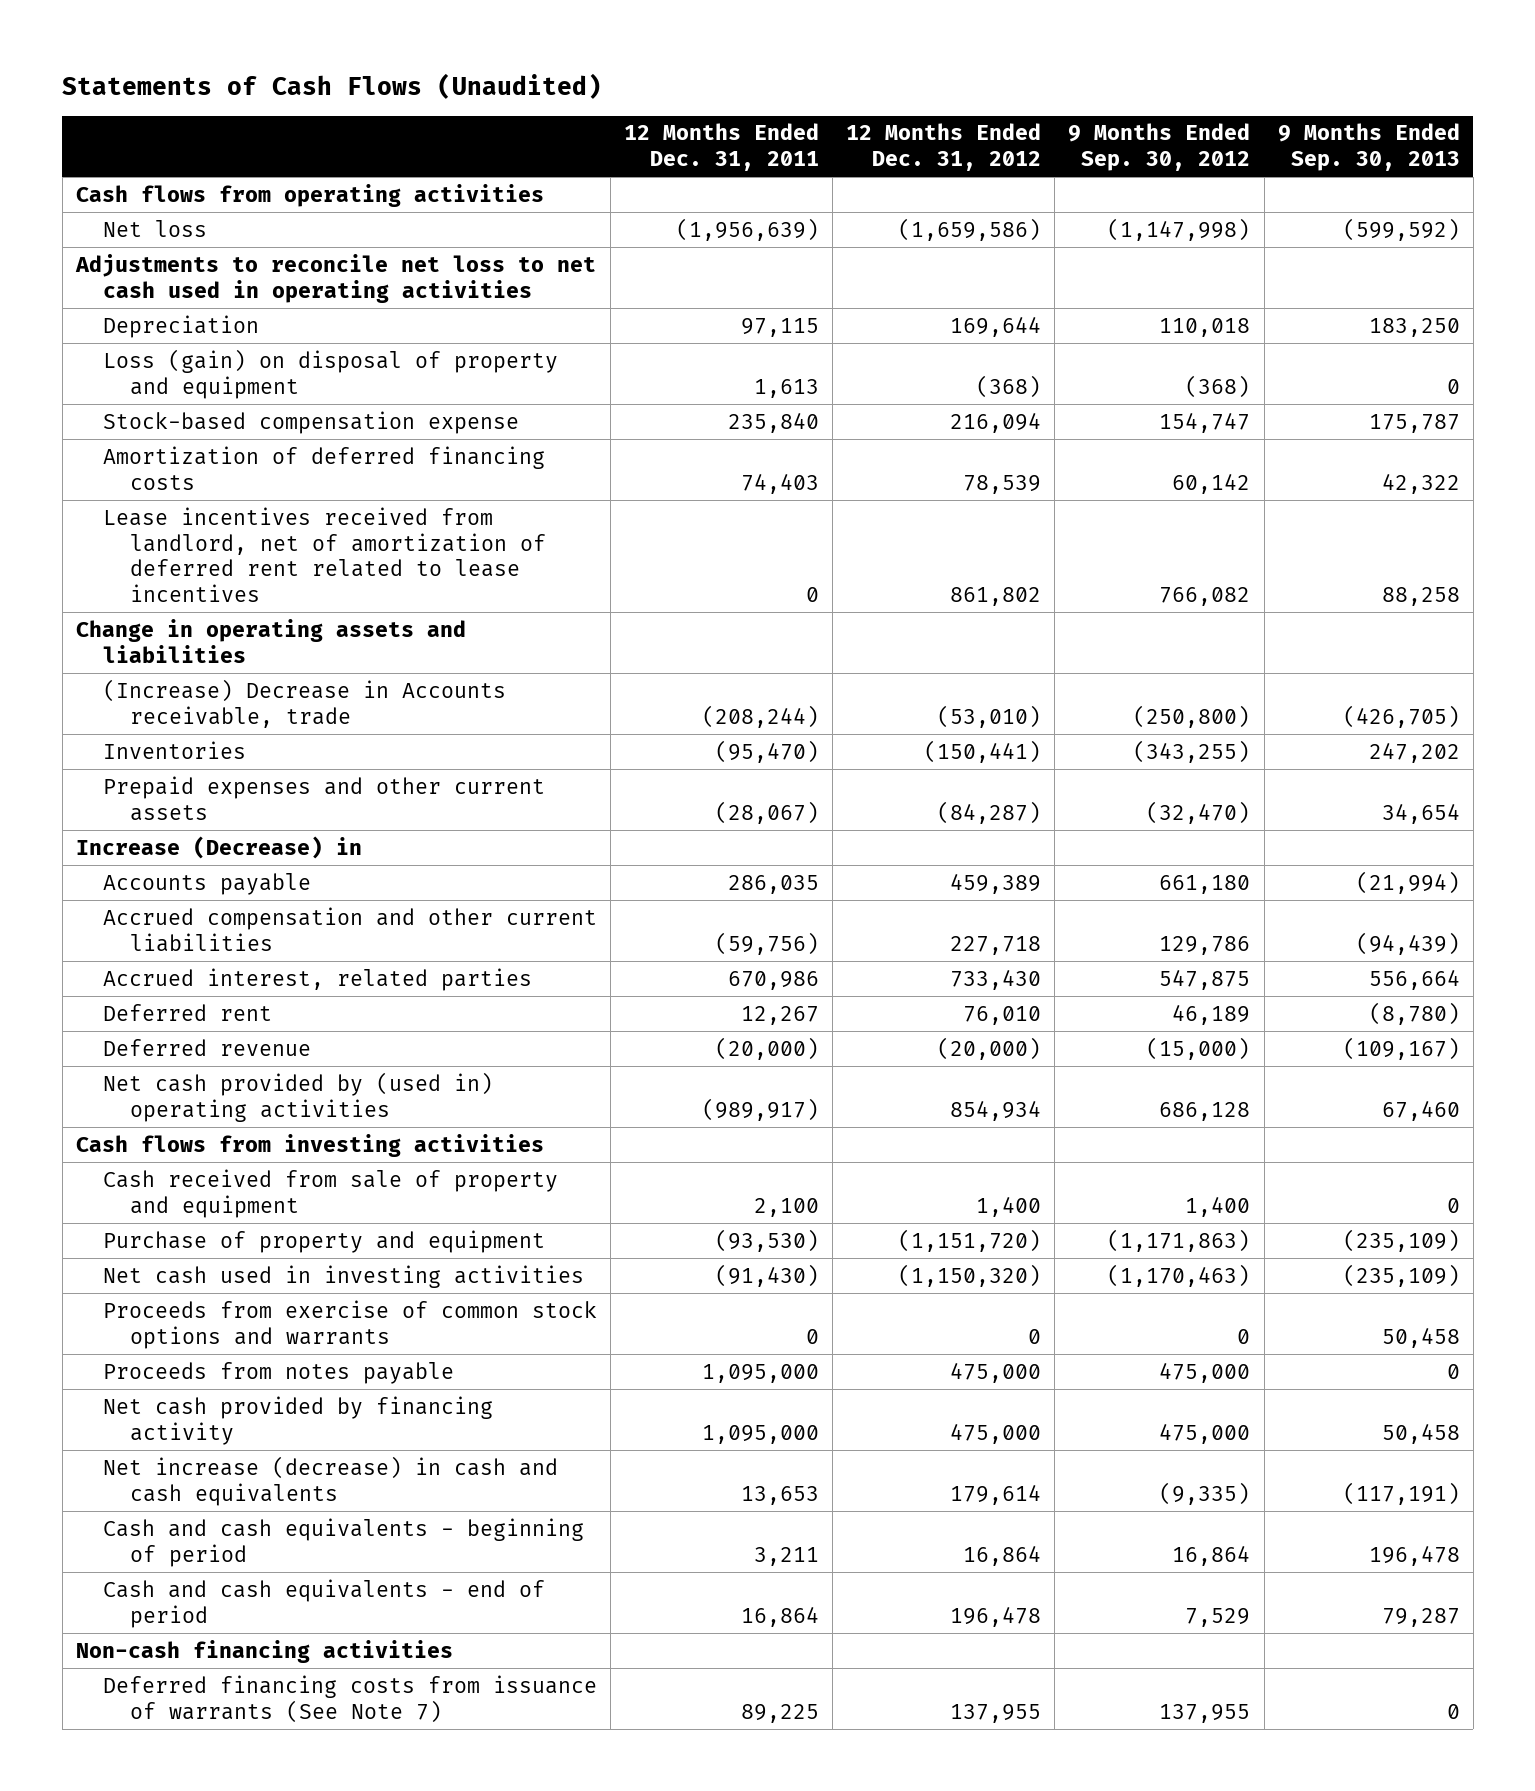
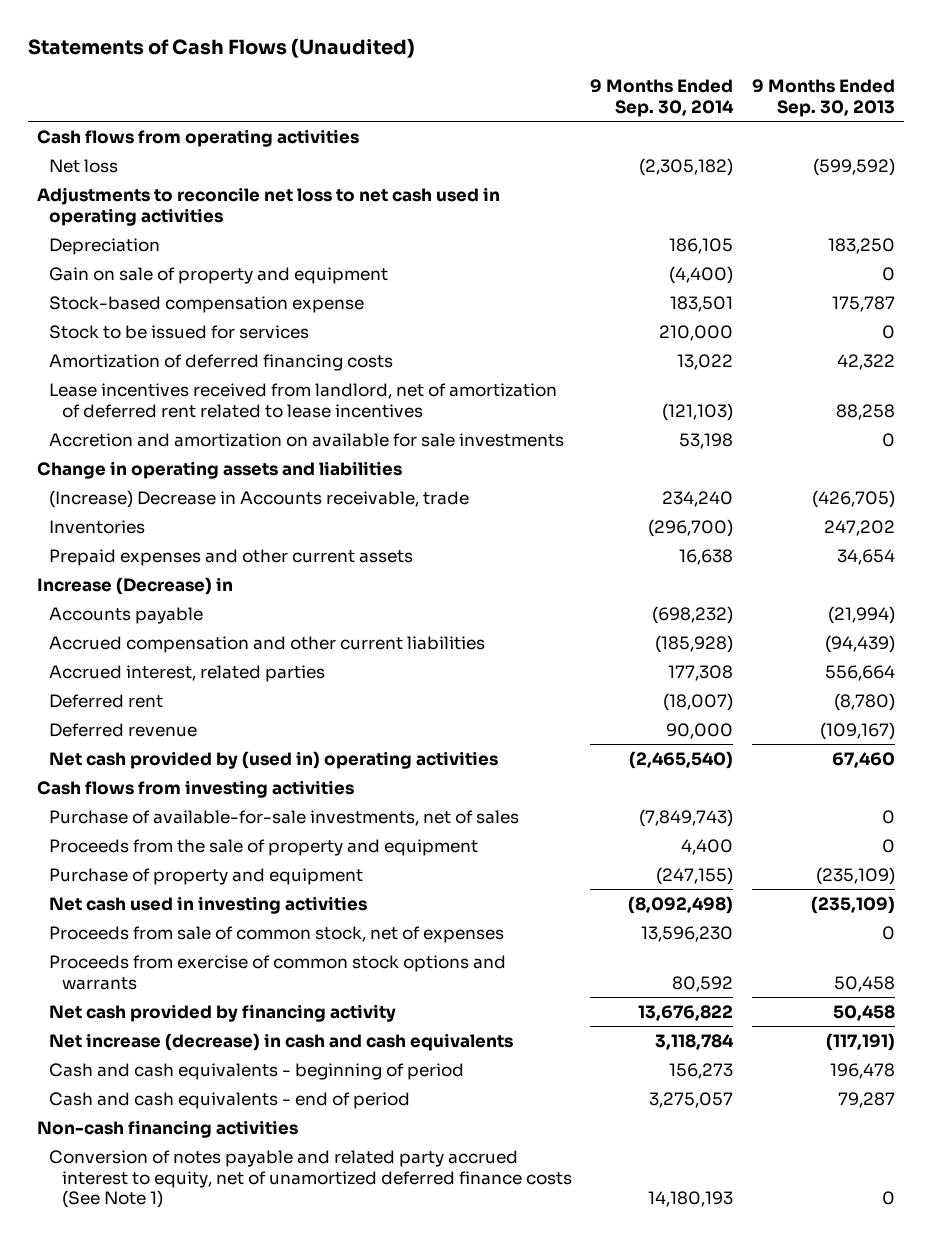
[624,123,820,172] 12 Months Ended Dec. 31, 2011 -> none
[846,123,1042,172] 12 Months Ended Dec. 31, 2012 -> none
[1068,123,1251,172] 9 Months Ended Sep. 30, 2012 -> none
none -> [590,79,735,118] 9 Months Ended Sep. 30, 2014
[102,348,558,399] Loss (gain) on disposal of property and equipment -> [49,266,389,284] Gain on sale of property and equipment
none -> [49,324,310,339] Stock to be issued for services
none -> [49,432,565,447] Accretion and amortization on available for sale investments
none -> [49,809,520,826] Purchase of available-for-sale investments, net of sales
[102,1168,558,1218] Cash received from sale of property and equipment -> [49,838,479,856] Proceeds from the sale of property and equipment
none -> [49,925,505,943] Proceeds from sale of common stock, net of expenses
[102,1361,454,1384] Proceeds from notes payable -> none
[102,1674,597,1723] Deferred financing costs from issuance of warrants (See Note 7) -> none
none -> [49,1149,572,1209] Conversion of notes payable and related party accrued interest to equity, net of unamortized deferred finance costs (See Note 1)

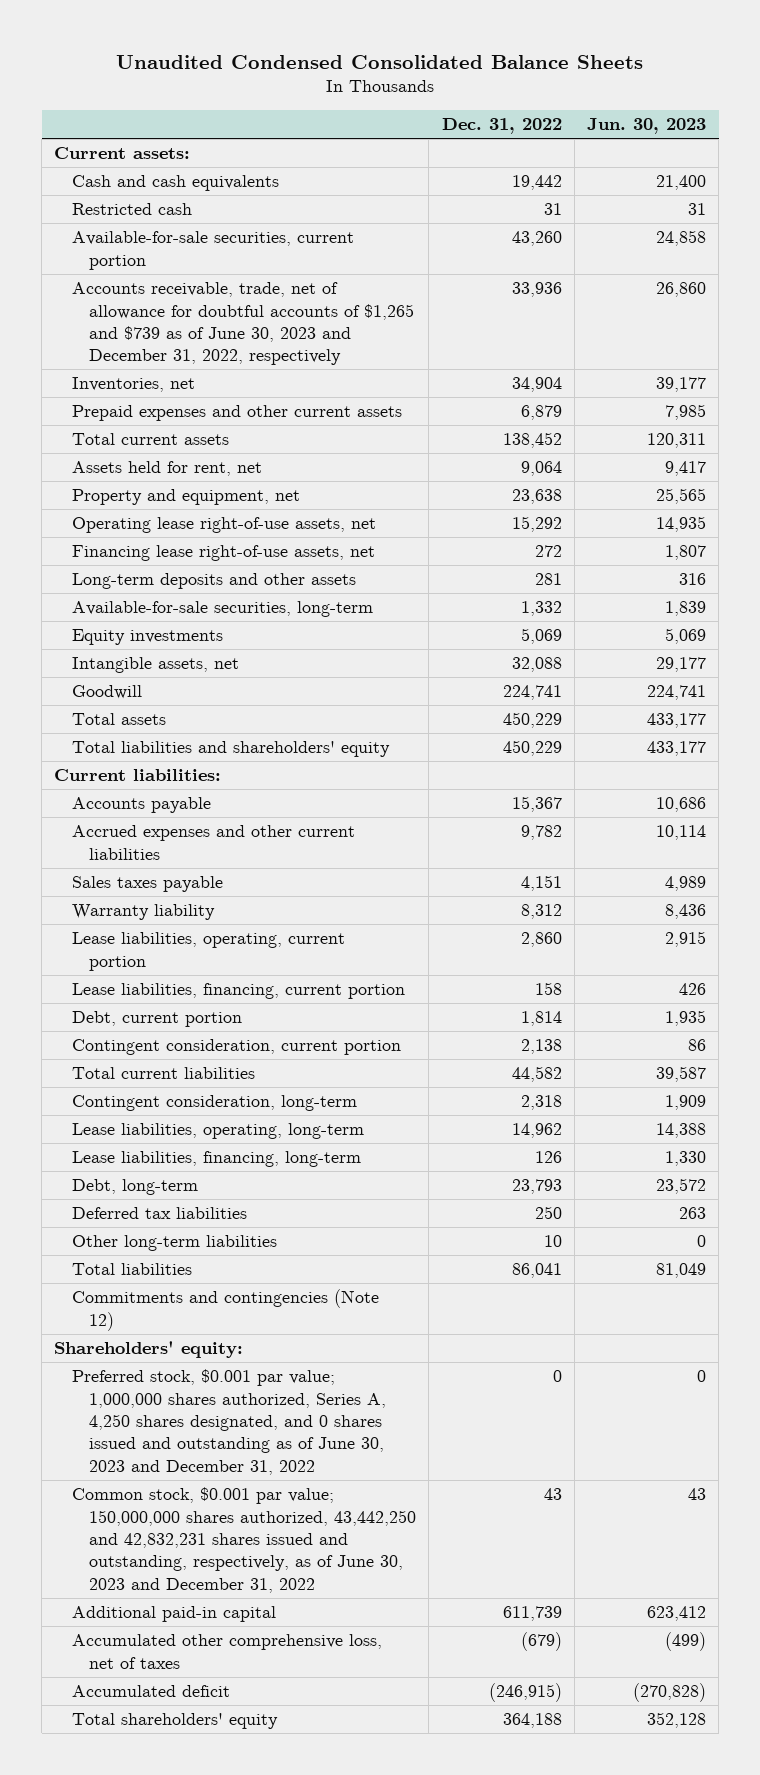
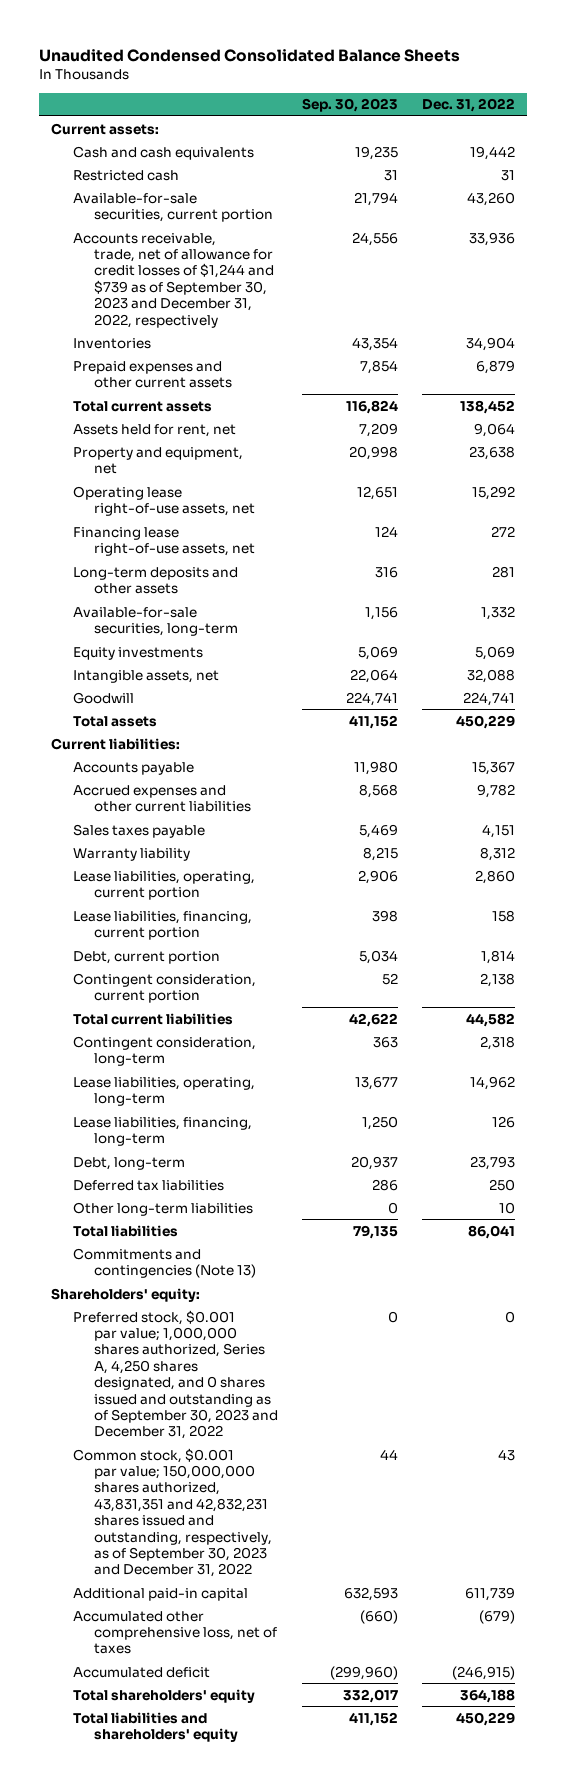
[586,117,706,134] Jun. 30, 2023 -> none
none -> [302,98,399,113] Sep. 30, 2023
[71,282,415,366] Accounts receivable, trade, net of allowance for doubtful accounts of $1,265 and $739 as of June 30, 2023 and December 31, 2022, respectively -> [72,232,275,328] Accounts receivable, trade, net of allowance for credit losses of $1,244 and $739 as of September 30, 2023 and December 31, 2022, respectively
[71,377,195,393] Inventories, net -> [72,337,151,349] Inventories
[71,1289,379,1331] Commitments and contingencies (Note 12) -> [72,1247,257,1278] Commitments and contingencies (Note 13)
[71,1369,387,1475] Preferred stock, $0.001 par value; 1,000,000 shares authorized, Series A, 4,250 shares designated, and 0 shares issued and outstanding as of June 30, 2023 and December 31, 2022 -> [72,1309,279,1440] Preferred stock, $0.001 par value; 1,000,000 shares authorized, Series A, 4,250 shares designated, and 0 shares issued and outstanding as of September 30, 2023 and December 31, 2022
[71,1487,417,1593] Common stock, $0.001 par value; 150,000,000 shares authorized, 43,442,250 and 42,832,231 shares issued and outstanding, respectively, as of June 30, 2023 and December 31, 2022 -> [72,1447,273,1578] Common stock, $0.001 par value; 150,000,000 shares authorized, 43,831,351 and 42,832,231 shares issued and outstanding, respectively, as of September 30, 2023 and December 31, 2022
[71,741,390,758] Total liabilities and shareholders' equity -> [72,1711,239,1742] Total liabilities and shareholders' equity

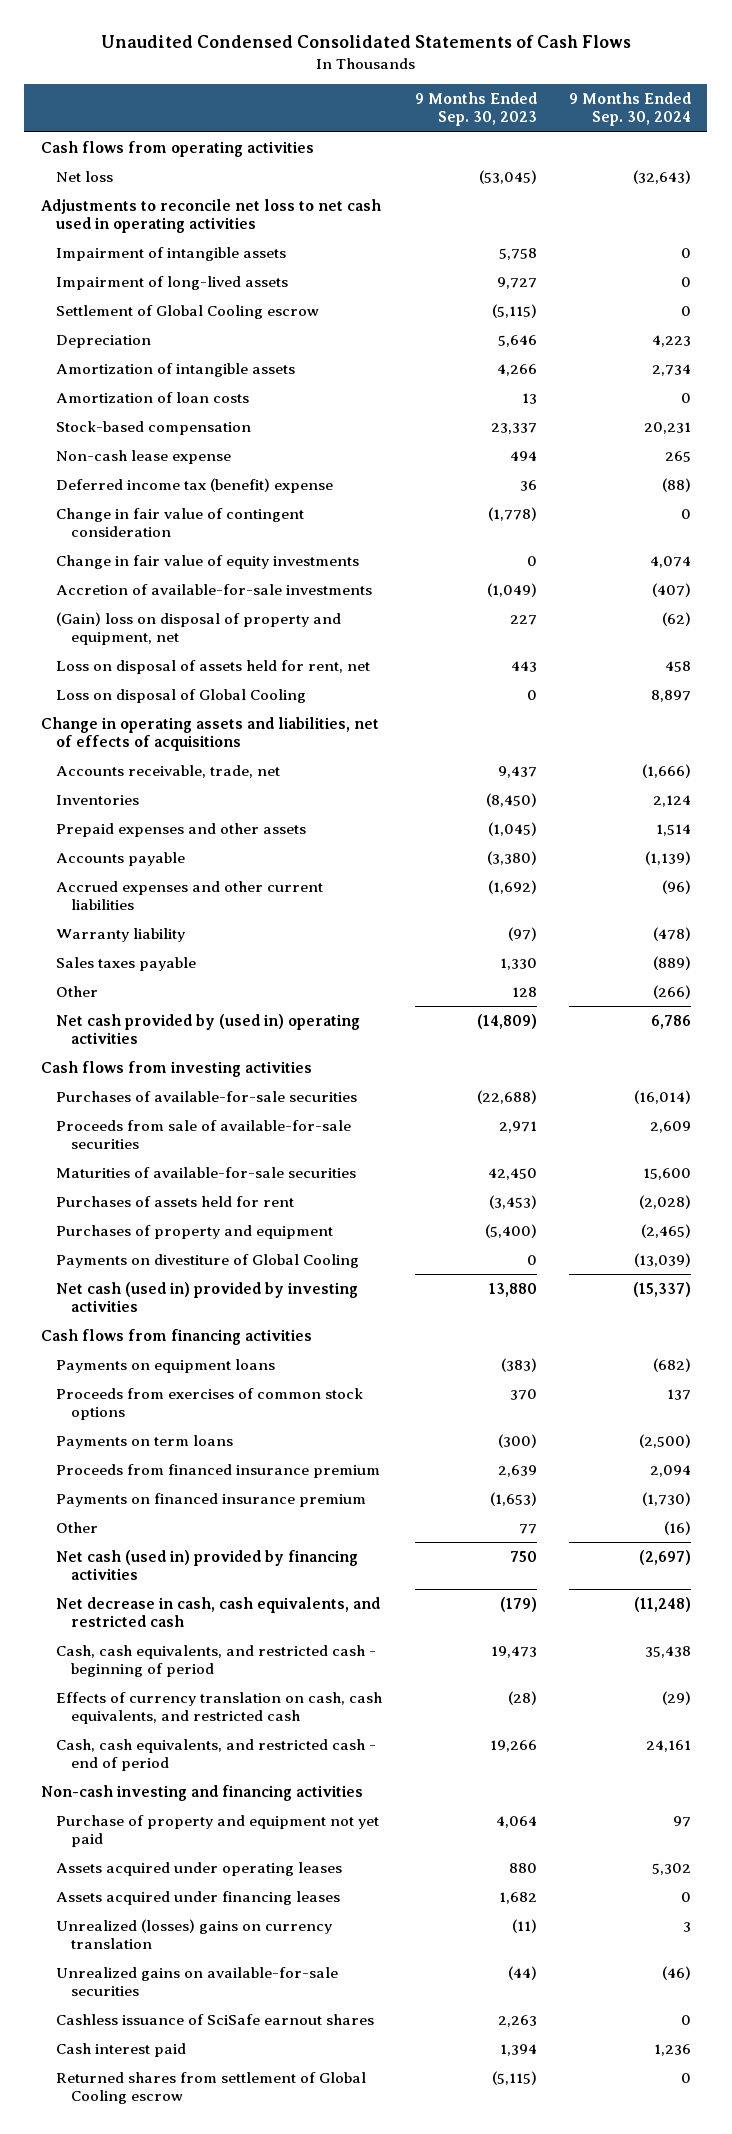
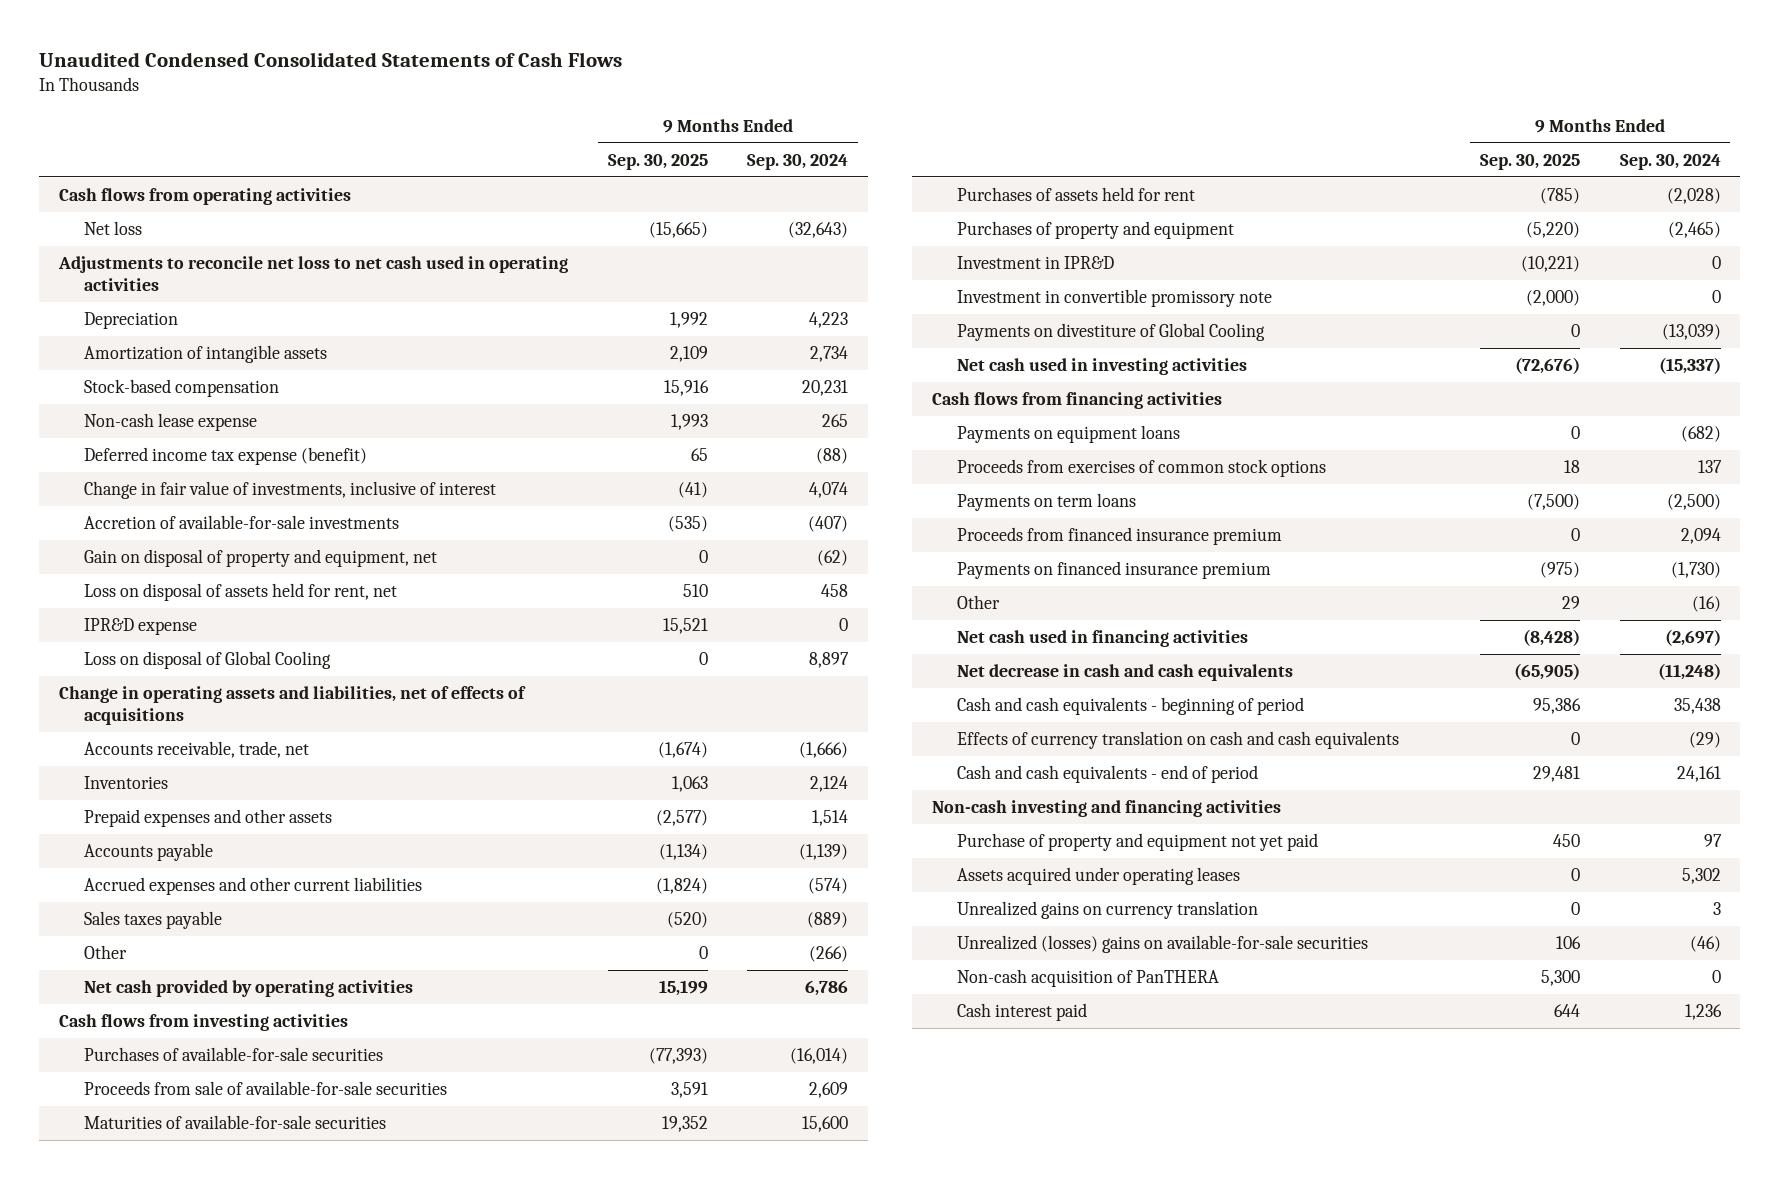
[414,92,537,127] 9 Months Ended Sep. 30, 2023 -> none
none -> [607,153,708,170] Sep. 30, 2025
[55,246,286,261] Impairment of intangible assets -> none
[55,275,288,290] Impairment of long-lived assets -> none
[55,304,319,319] Settlement of Global Cooling escrow -> none
[55,391,249,403] Amortization of loan costs -> none
[55,507,304,538] Change in fair value of contingent consideration -> none
[55,477,333,493] Deferred income tax (benefit) expense -> [83,447,367,466] Deferred income tax expense (benefit)
[55,554,359,569] Change in fair value of equity investments -> [83,481,496,500] Change in fair value of investments, inclusive of interest
[55,611,341,646] (Gain) loss on disposal of property and equipment, net -> [83,549,437,568] Gain on disposal of property and equipment, net
none -> [83,618,197,636] IPR&D expense
[55,927,185,942] Warranty liability -> none
[662,879,692,894] (96) -> [808,878,849,895] (574)
[55,1013,360,1045] Net cash provided by (used in) operating activities -> [83,980,413,998] Net cash provided by operating activities
none -> [956,256,1114,270] Investment in IPR&D
none -> [956,289,1272,308] Investment in convertible promissory note
[55,1281,358,1313] Net cash (used in) provided by investing activities -> [956,358,1247,376] Net cash used in investing activities
[55,1549,358,1581] Net cash (used in) provided by financing activities -> [956,630,1248,648] Net cash used in financing activities
[55,1596,380,1628] Net decrease in cash, cash equivalents, and restricted cash -> [956,664,1293,682] Net decrease in cash and cash equivalents
[55,1644,376,1678] Cash, cash equivalents, and restricted cash - beginning of period -> [956,697,1304,716] Cash and cash equivalents - beginning of period
[55,1691,382,1725] Effects of currency translation on cash, cash equivalents, and restricted cash -> [956,731,1399,750] Effects of currency translation on cash and cash equivalents
[55,1738,376,1772] Cash, cash equivalents, and restricted cash - end of period -> [956,765,1258,784] Cash and cash equivalents - end of period
[55,1890,340,1905] Assets acquired under financing leases -> none
[55,2013,374,2025] Cashless issuance of SciSafe earnout shares -> none
[55,1918,332,1950] Unrealized (losses) gains on currency translation -> [956,901,1258,920] Unrealized gains on currency translation
[55,1966,338,1997] Unrealized gains on available-for-sale securities -> [956,935,1368,954] Unrealized (losses) gains on available-for-sale securities
none -> [956,969,1219,988] Non-cash acquisition of PanTHERA
[55,2071,366,2105] Returned shares from settlement of Global Cooling escrow -> none

